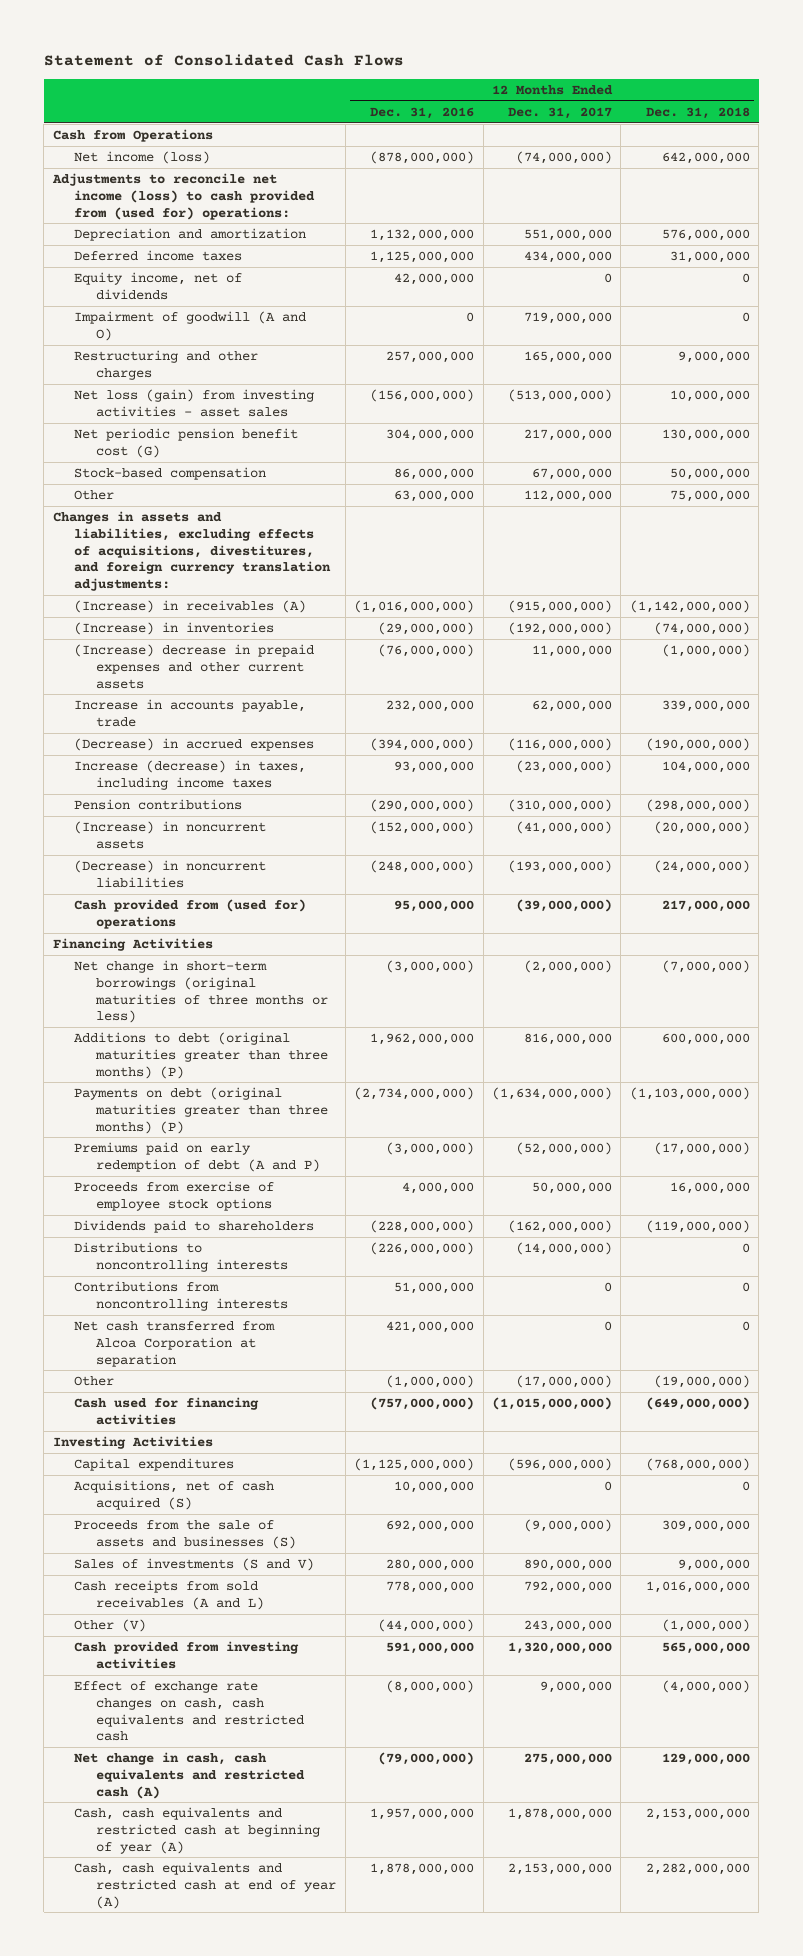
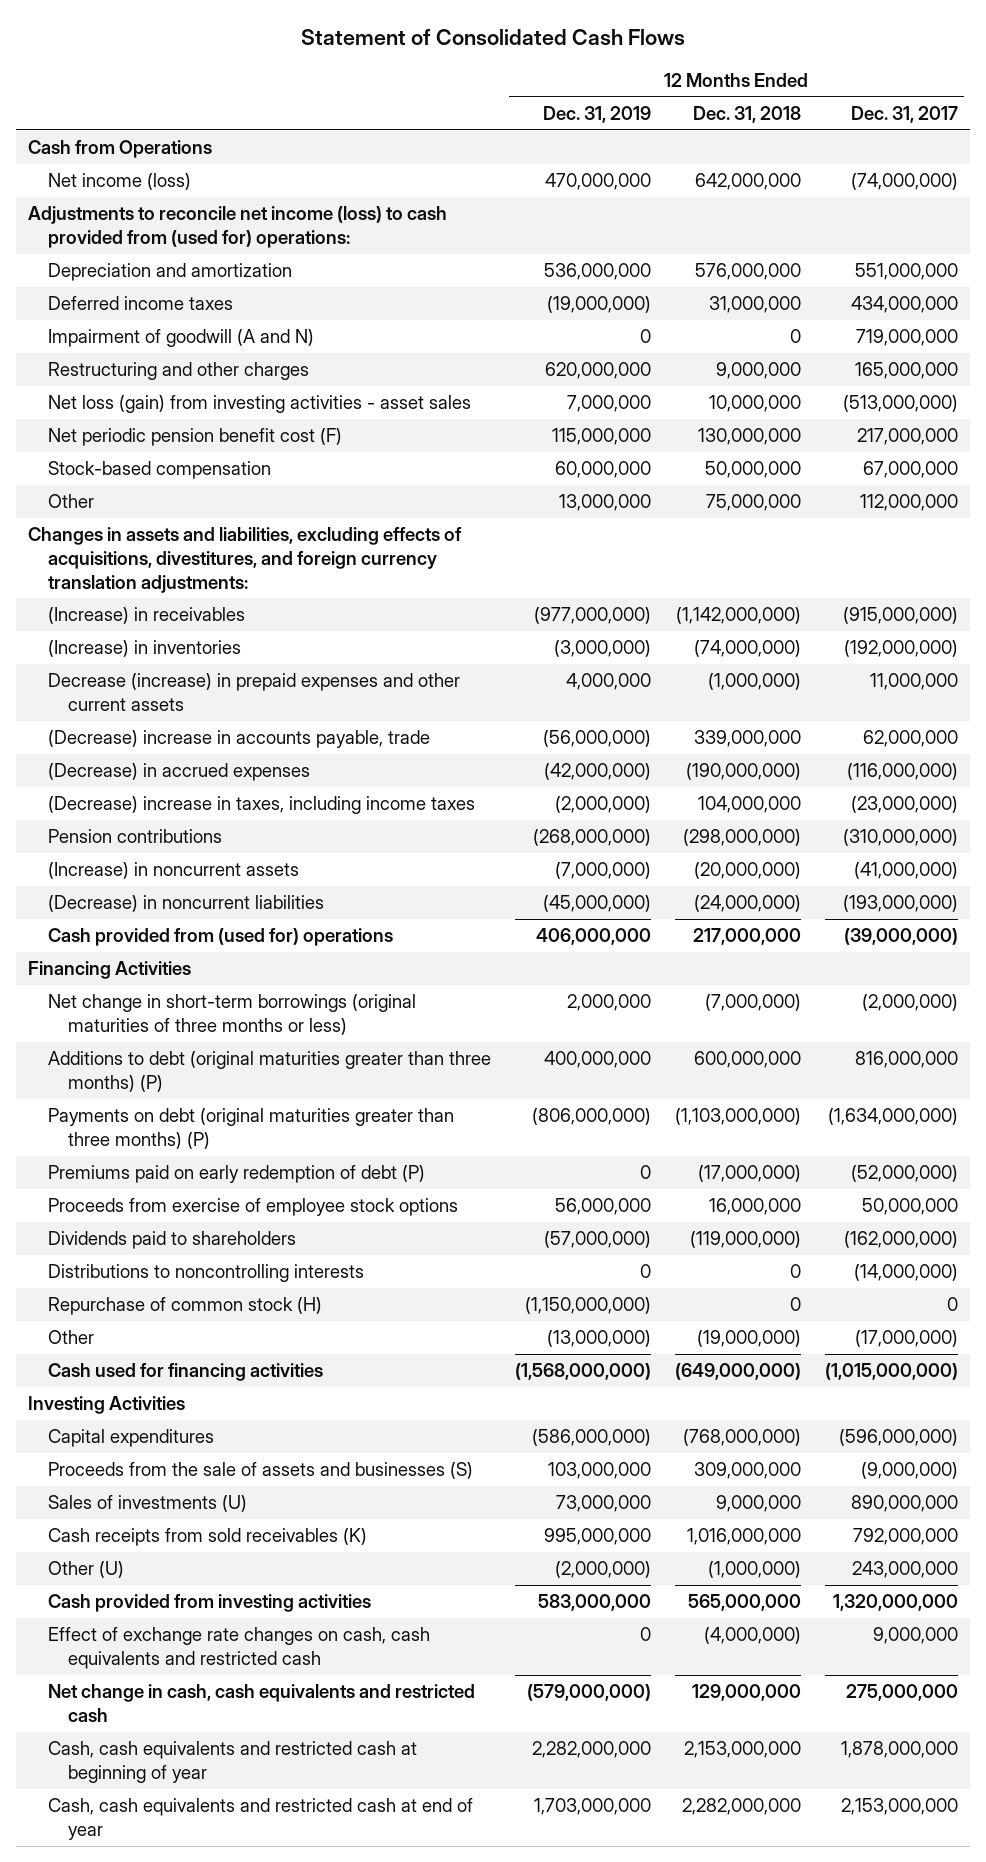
[370,106,475,119] Dec. 31, 2016 -> none
none -> [543,105,652,123] Dec. 31, 2019
[74,271,243,300] Equity income, net of dividends -> none
[74,310,307,341] Impairment of goodwill (A and O) -> [48,329,315,348] Impairment of goodwill (A and N)
[74,427,299,458] Net periodic pension benefit cost (G) -> [48,428,343,447] Net periodic pension benefit cost (F)
[74,599,307,613] (Increase) in receivables (A) -> [48,607,246,625] (Increase) in receivables
[74,643,315,689] (Increase) decrease in prepaid expenses and other current assets -> [48,673,461,712] Decrease (increase) in prepaid expenses and other current assets
[74,698,307,727] Increase in accounts payable, trade -> [48,730,431,749] (Decrease) increase in accounts payable, trade
[74,759,307,790] Increase (decrease) in taxes, including income taxes -> [48,796,476,815] (Decrease) increase in taxes, including income taxes
[74,1141,321,1172] Premiums paid on early redemption of debt (A and P) -> [48,1165,426,1184] Premiums paid on early redemption of debt (P)
[74,1280,289,1311] Contributions from noncontrolling interests -> none
[74,1320,276,1367] Net cash transferred from Alcoa Corporation at separation -> none
none -> [48,1297,323,1316] Repurchase of common stock (H)
[74,1479,275,1510] Acquisitions, net of cash acquired (S) -> none
[74,1557,315,1571] Sales of investments (S and V) -> [48,1495,248,1513] Sales of investments (U)
[74,1579,265,1610] Cash receipts from sold receivables (A and L) -> [48,1528,368,1547] Cash receipts from sold receivables (K)
[74,1618,147,1632] Other (V) -> [48,1561,125,1579] Other (U)
[74,1751,306,1799] Net change in cash, cash equivalents and restricted cash (A) -> [48,1684,476,1723] Net change in cash, cash equivalents and restricted cash
[74,1806,321,1854] Cash, cash equivalents and restricted cash at beginning of year (A) -> [48,1741,418,1784] Cash, cash equivalents and restricted cash at beginning of year
[74,1861,337,1909] Cash, cash equivalents and restricted cash at end of year (A) -> [48,1798,474,1841] Cash, cash equivalents and restricted cash at end of year

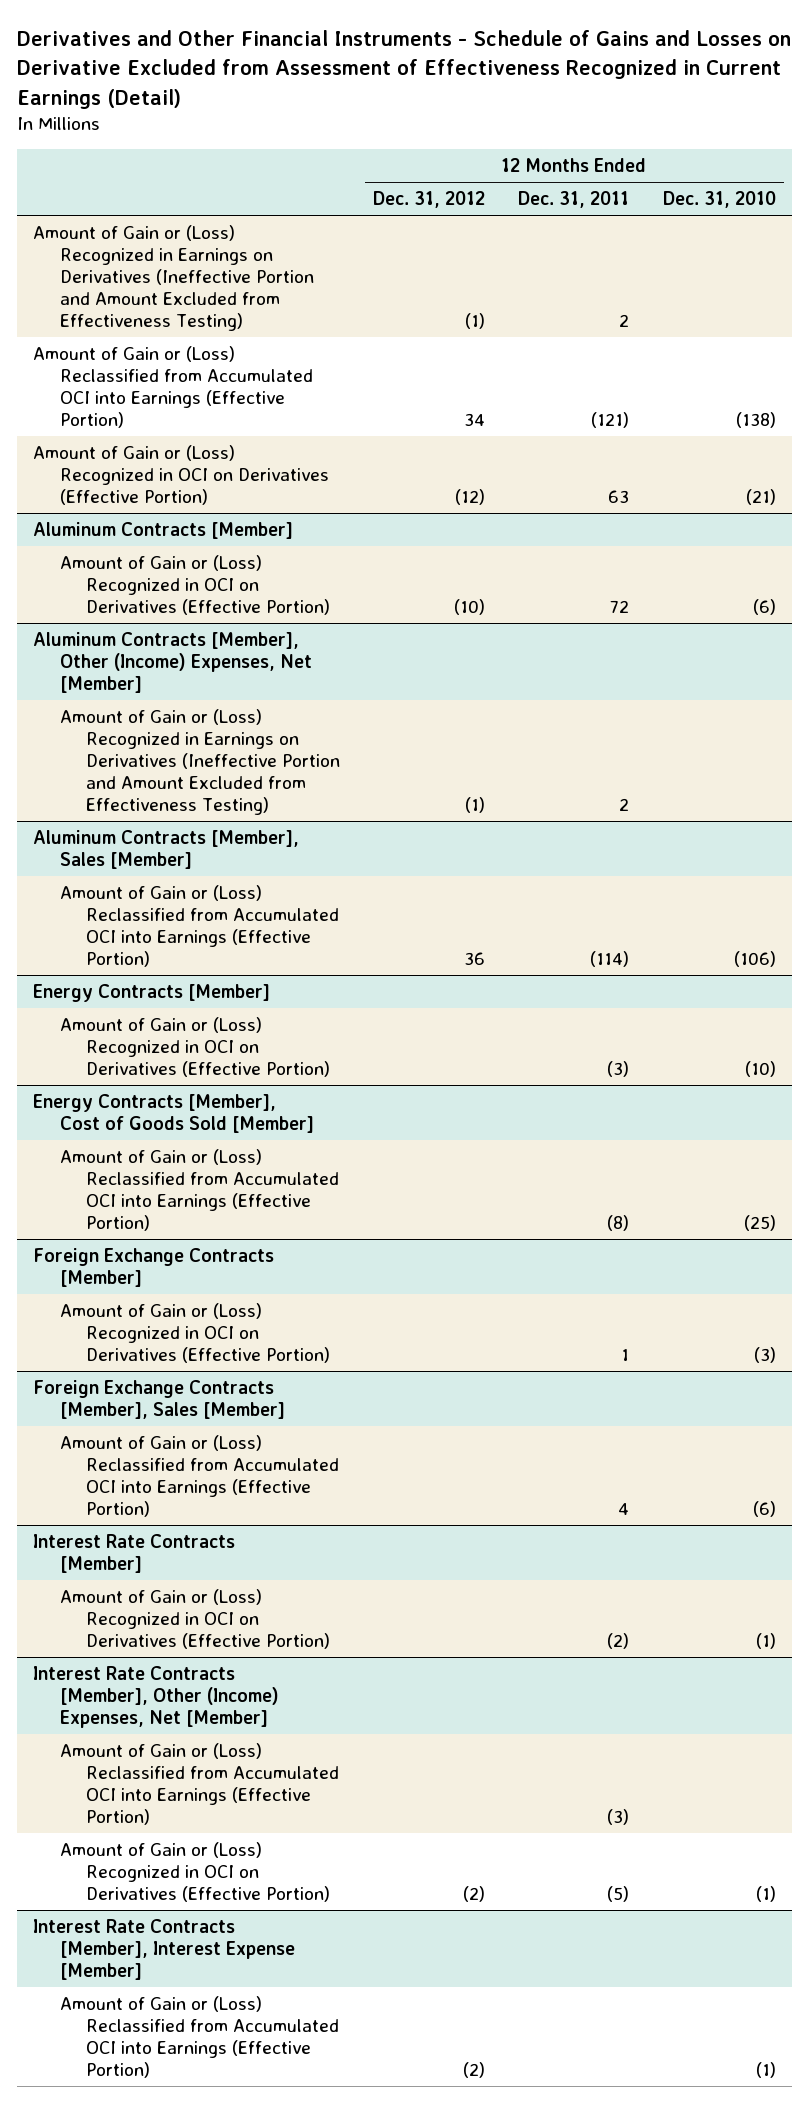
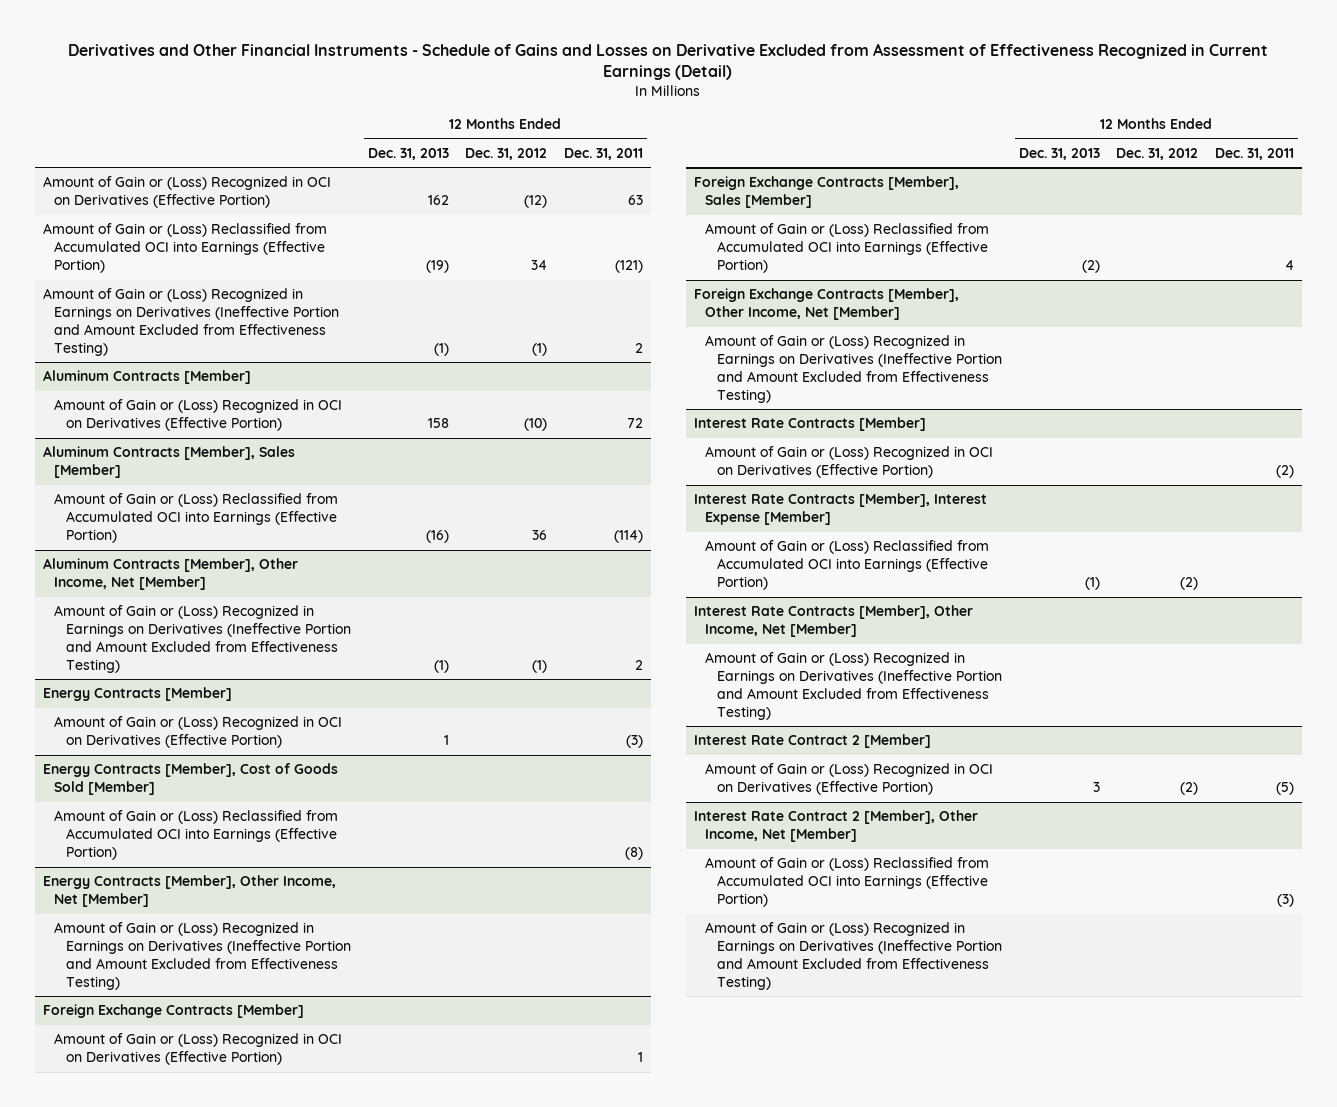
[662,191,776,209] Dec. 31, 2010 -> none
none -> [367,147,449,160] Dec. 31, 2013
[33,345,313,429] Amount of Gain or (Loss) Reclassified from Accumulated OCI into Earnings (Effective Portion) -> [42,223,327,274] Amount of Gain or (Loss) Reclassified from Accumulated OCI into Earnings (Effective Portion)
[33,224,314,332] Amount of Gain or (Loss) Recognized in Earnings on Derivatives (Ineffective Portion and Amount Excluded from Effectiveness Testing) -> [42,288,340,357] Amount of Gain or (Loss) Recognized in Earnings on Derivatives (Ineffective Portion and Amount Excluded from Effectiveness Testing)
[33,631,312,694] Aluminum Contracts [Member], Other (Income) Expenses, Net [Member] -> none
[59,708,341,816] Amount of Gain or (Loss) Recognized in Earnings on Derivatives (Ineffective Portion and Amount Excluded from Effectiveness Testing) -> none
none -> [42,558,298,591] Aluminum Contracts [Member], Other Income, Net [Member]
none -> [54,605,352,674] Amount of Gain or (Loss) Recognized in Earnings on Derivatives (Ineffective Portion and Amount Excluded from Effectiveness Testing)
none -> [42,875,336,908] Energy Contracts [Member], Other Income, Net [Member]
none -> [54,922,352,991] Amount of Gain or (Loss) Recognized in Earnings on Derivatives (Ineffective Portion and Amount Excluded from Effectiveness Testing)
none -> [693,288,959,321] Foreign Exchange Contracts [Member], Other Income, Net [Member]
none -> [705,335,1003,404] Amount of Gain or (Loss) Recognized in Earnings on Derivatives (Ineffective Portion and Amount Excluded from Effectiveness Testing)
[33,1665,279,1729] Interest Rate Contracts [Member], Other (Income) Expenses, Net [Member] -> none
[59,1742,340,1826] Amount of Gain or (Loss) Reclassified from Accumulated OCI into Earnings (Effective Portion) -> none
[59,1841,331,1903] Amount of Gain or (Loss) Recognized in OCI on Derivatives (Effective Portion) -> none
none -> [693,605,973,638] Interest Rate Contracts [Member], Other Income, Net [Member]
none -> [705,652,1003,721] Amount of Gain or (Loss) Recognized in Earnings on Derivatives (Ineffective Portion and Amount Excluded from Effectiveness Testing)
none -> [693,734,931,749] Interest Rate Contract 2 [Member]
none -> [705,763,994,796] Amount of Gain or (Loss) Recognized in OCI on Derivatives (Effective Portion)
none -> [693,810,978,843] Interest Rate Contract 2 [Member], Other Income, Net [Member]
none -> [705,857,990,908] Amount of Gain or (Loss) Reclassified from Accumulated OCI into Earnings (Effective Portion)
none -> [705,922,1003,991] Amount of Gain or (Loss) Recognized in Earnings on Derivatives (Ineffective Portion and Amount Excluded from Effectiveness Testing)

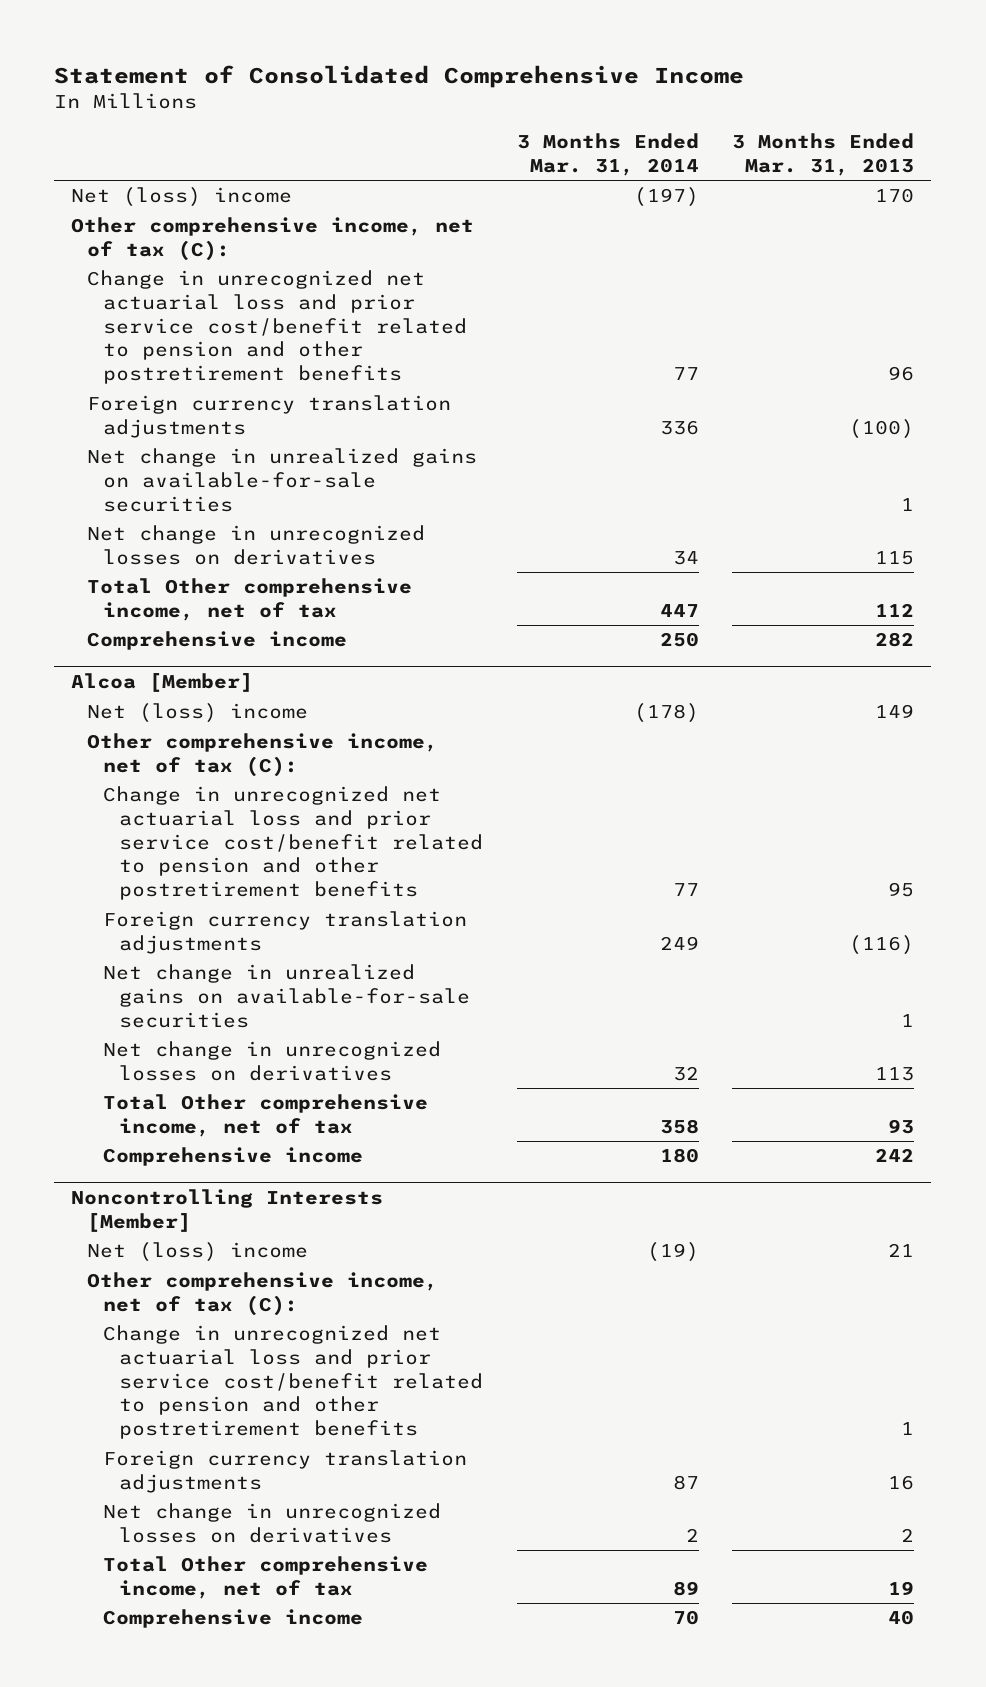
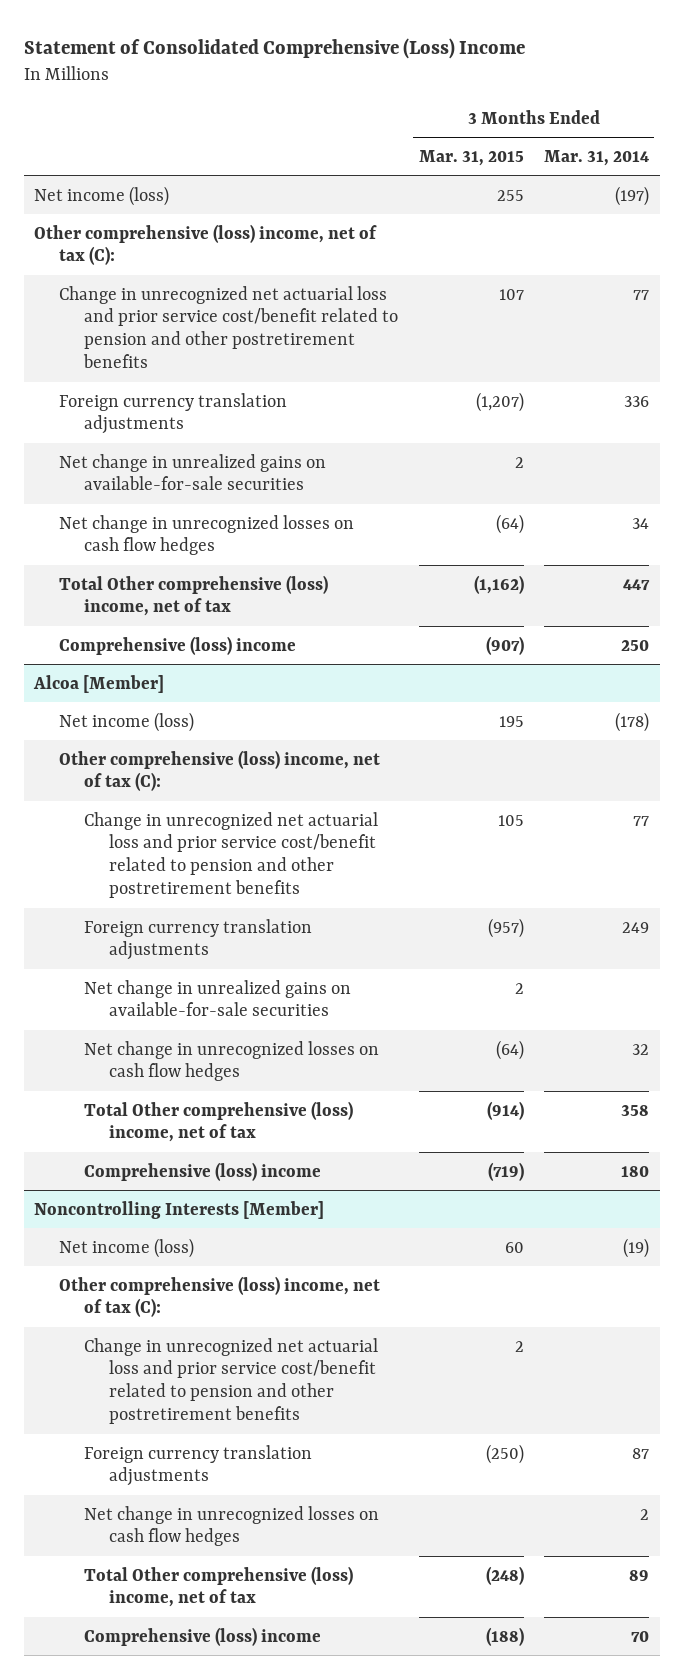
[54,65,745,89] Statement of Consolidated Comprehensive Income -> [23,37,525,59] Statement of Consolidated Comprehensive (Loss) Income
[732,132,915,176] 3 Months Ended Mar. 31, 2013 -> none
none -> [418,149,524,166] Mar. 31, 2015
[71,187,293,208] Net (loss) income -> [34,185,170,206] Net income (loss)
[71,217,475,262] Other comprehensive income, net of tax (C): -> [34,223,378,266] Other comprehensive (loss) income, net of tax (C):
[87,525,426,566] Net change in unrecognized losses on derivatives -> [59,514,355,556] Net change in unrecognized losses on cash flow hedges
[87,578,413,622] Total Other comprehensive income, net of tax -> [59,574,329,617] Total Other comprehensive (loss) income, net of tax
[87,631,348,651] Comprehensive income -> [59,635,297,655] Comprehensive (loss) income
[87,703,309,724] Net (loss) income -> [59,711,195,732] Net income (loss)
[87,733,439,778] Other comprehensive income, net of tax (C): -> [59,749,381,792] Other comprehensive (loss) income, net of tax (C):
[103,1041,442,1082] Net change in unrecognized losses on derivatives -> [83,1040,379,1082] Net change in unrecognized losses on cash flow hedges
[103,1094,429,1138] Total Other comprehensive income, net of tax -> [83,1100,353,1143] Total Other comprehensive (loss) income, net of tax
[103,1147,364,1167] Comprehensive income -> [83,1161,321,1181] Comprehensive (loss) income
[87,1242,309,1263] Net (loss) income -> [59,1237,195,1258] Net income (loss)
[87,1272,439,1317] Other comprehensive income, net of tax (C): -> [59,1275,381,1318] Other comprehensive (loss) income, net of tax (C):
[103,1503,442,1544] Net change in unrecognized losses on derivatives -> [83,1505,379,1547] Net change in unrecognized losses on cash flow hedges
[103,1556,429,1600] Total Other comprehensive income, net of tax -> [83,1565,353,1608] Total Other comprehensive (loss) income, net of tax
[103,1609,364,1629] Comprehensive income -> [83,1626,321,1646] Comprehensive (loss) income

